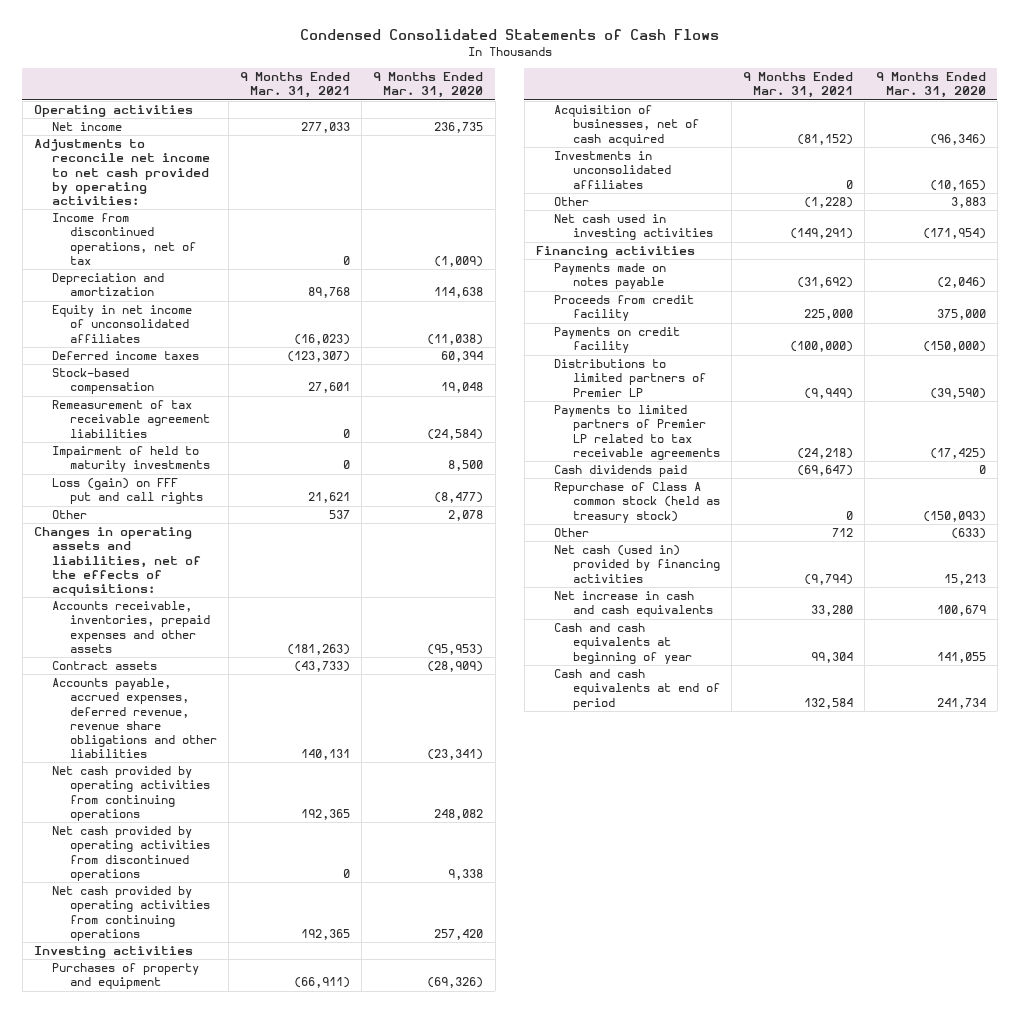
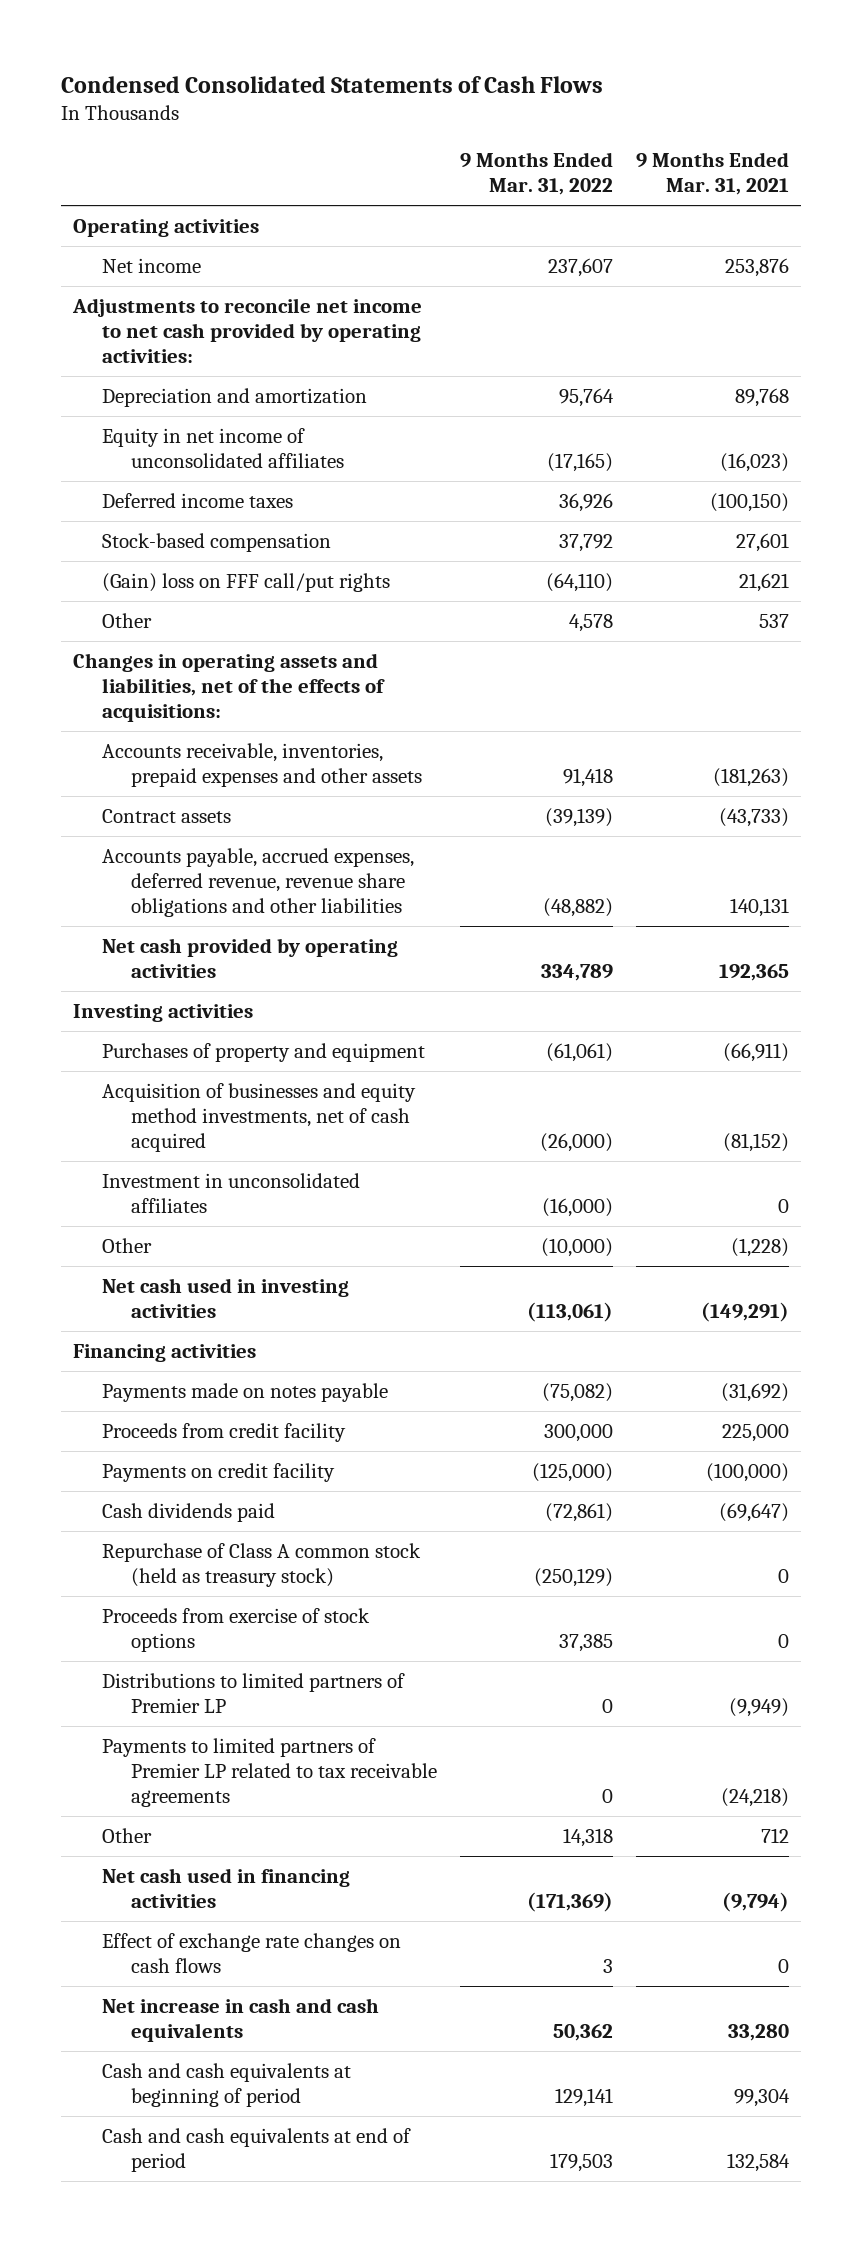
[373,72,484,99] 9 Months Ended Mar. 31, 2020 -> none
none -> [460,152,614,196] 9 Months Ended Mar. 31, 2022
[301,122,351,134] 277,033 -> [725,257,790,277] 253,876
[52,213,197,265] Income from discontinued operations, net of tax -> none
[287,351,351,363] (123,307) -> [710,492,790,512] (100,150)
[52,400,211,438] Remeasurement of tax receivable agreement liabilities -> none
[52,446,211,473] Impairment of held to maturity investments -> none
[52,478,204,505] Loss (gain) on FFF put and call rights -> [102,572,391,592] (Gain) loss on FFF call/put rights
[52,766,211,821] Net cash provided by operating activities from continuing operations -> none
[52,826,211,881] Net cash provided by operating activities from discontinued operations -> none
[52,886,211,941] Net cash provided by operating activities from continuing operations -> [102,937,399,978] Net cash provided by operating activities
[554,105,699,146] Acquisition of businesses, net of cash acquired -> [102,1082,417,1152] Acquisition of businesses and equity method investments, net of cash acquired
[554,151,671,189] Investments in unconsolidated affiliates -> [102,1172,361,1213] Investment in unconsolidated affiliates
none -> [102,1607,371,1652] Proceeds from exercise of stock options
[554,359,706,397] Distributions to limited partners of Premier LP -> [102,1672,406,1713] Distributions to limited partners of Premier LP
[554,405,720,460] Payments to limited partners of Premier LP related to tax receivable agreements -> [102,1737,438,1807] Payments to limited partners of Premier LP related to tax receivable agreements
[554,545,720,583] Net cash (used in) provided by financing activities -> [102,1867,351,1908] Net cash used in financing activities
none -> [102,1932,402,1973] Effect of exchange rate changes on cash flows
[554,623,692,664] Cash and cash equivalents at beginning of year -> [102,2062,352,2107] Cash and cash equivalents at beginning of period

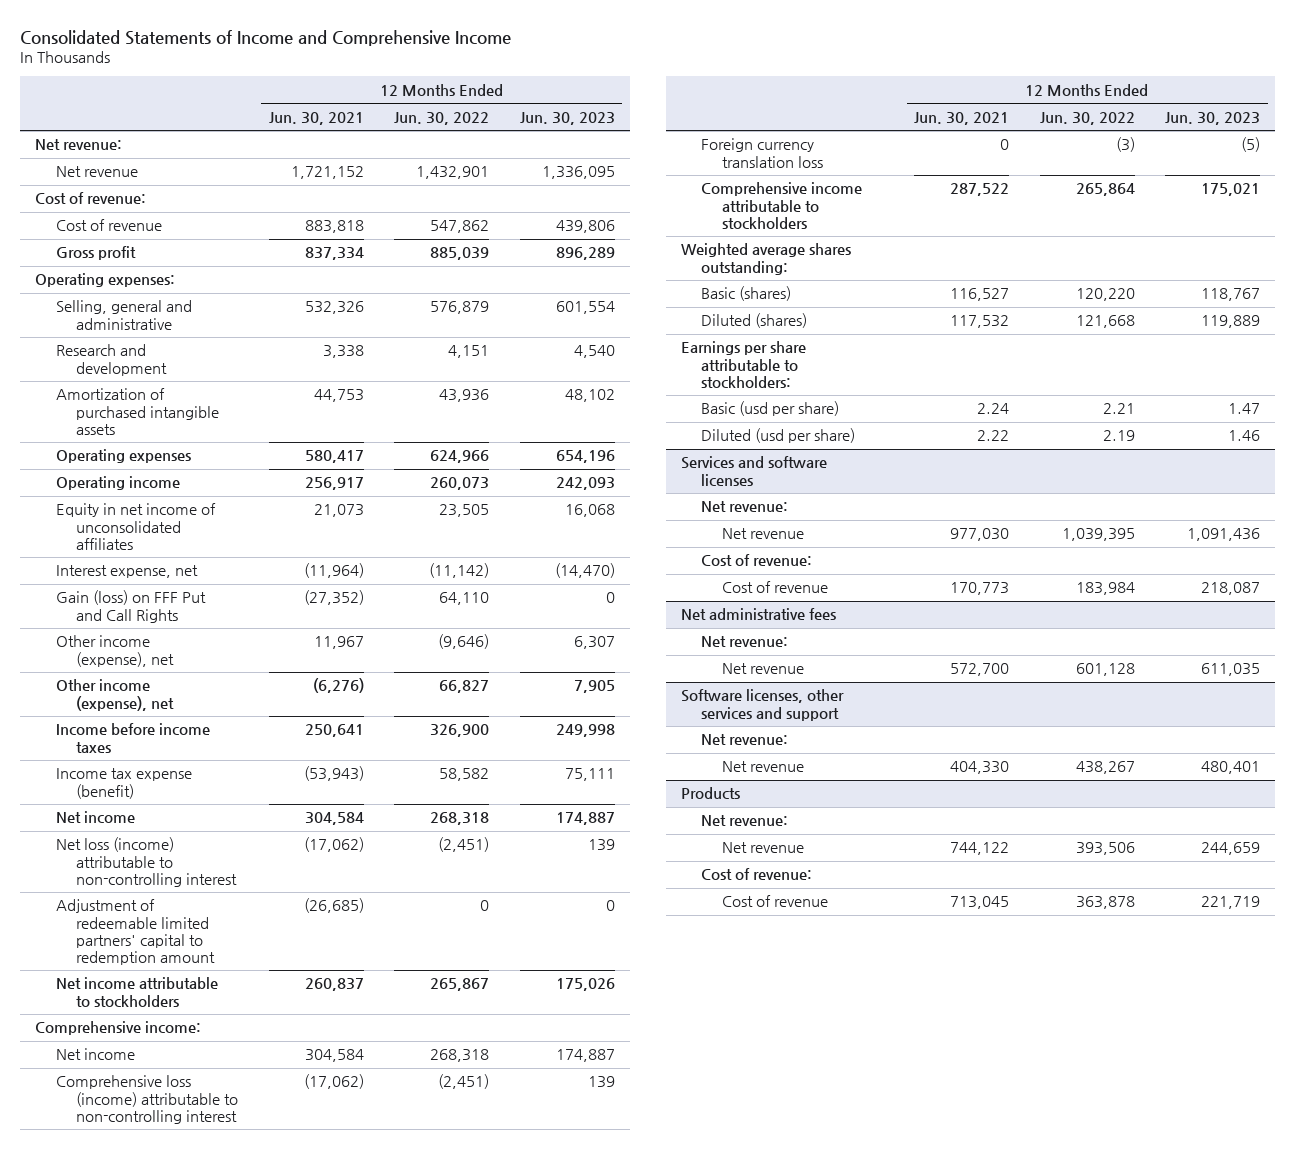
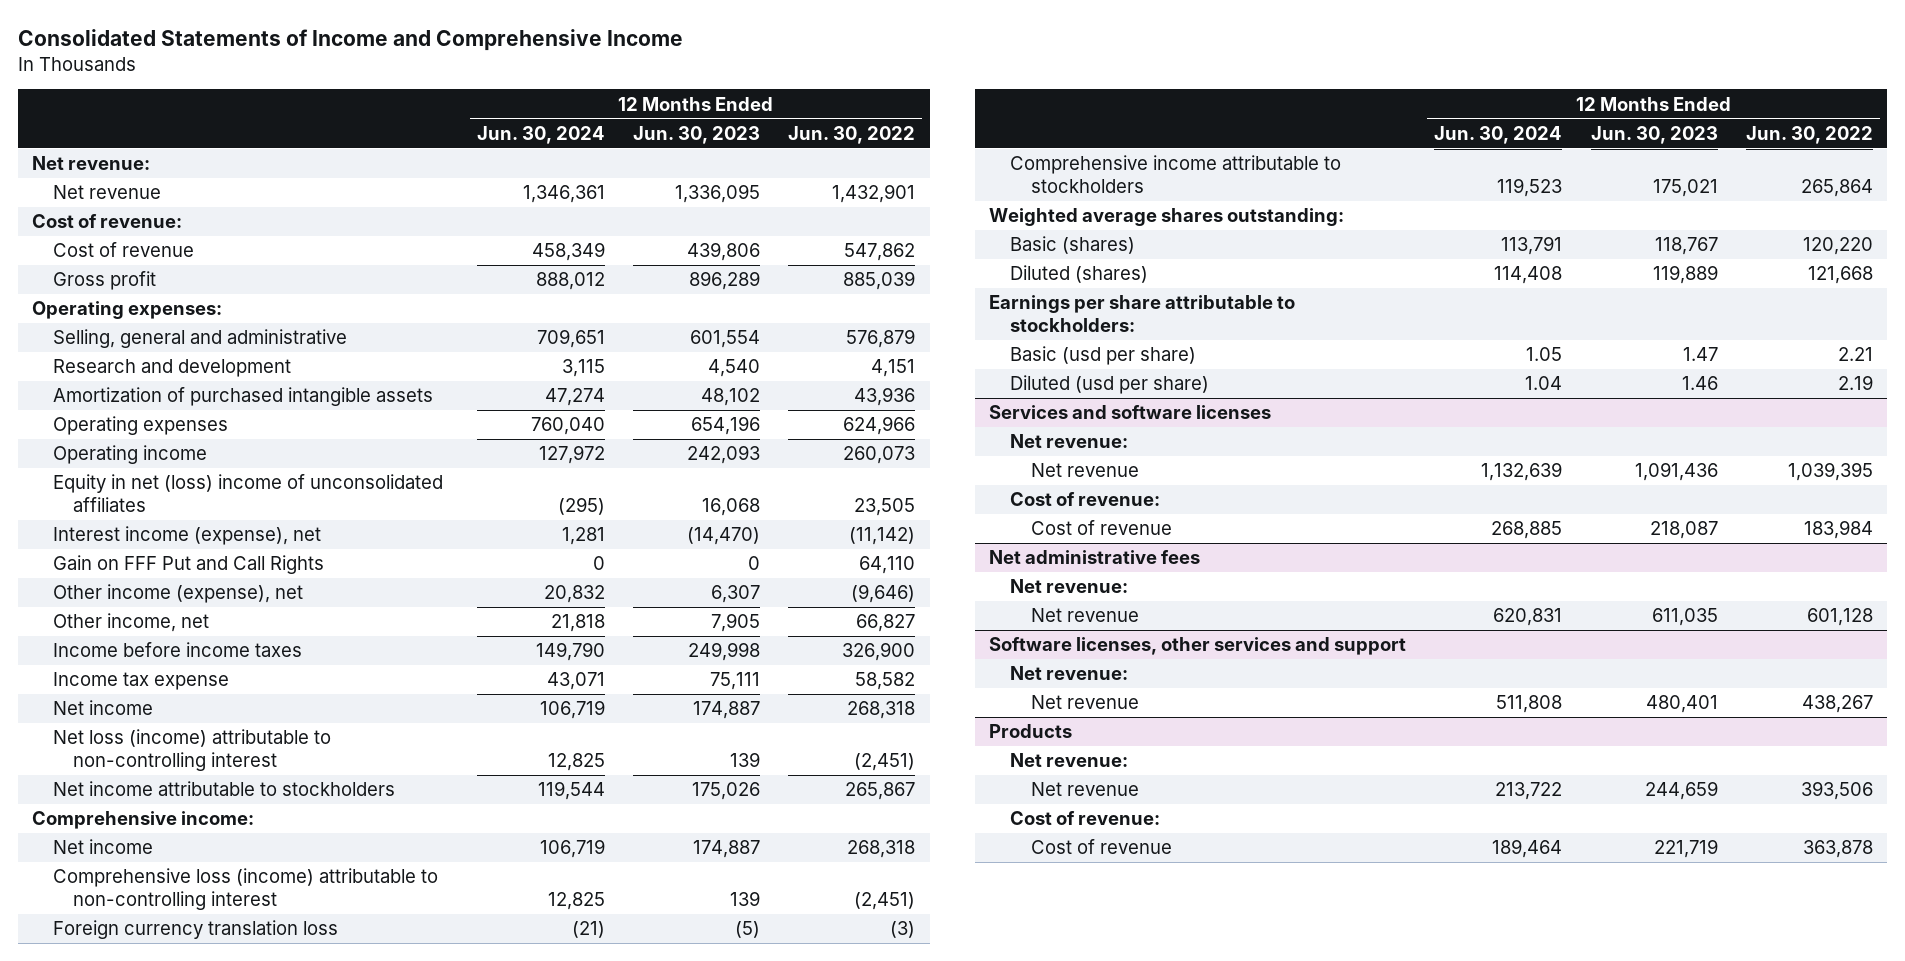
[268,111,364,125] Jun. 30, 2021 -> none
none -> [477,125,606,144] Jun. 30, 2024
[55,503,216,550] Equity in net income of unconsolidated affiliates -> [52,474,443,512] Equity in net (loss) income of unconsolidated affiliates
[55,565,198,579] Interest expense, net -> [52,526,321,546] Interest income (expense), net
[55,590,206,623] Gain (loss) on FFF Put and Call Rights -> [52,555,324,575] Gain on FFF Put and Call Rights
[55,679,175,711] Other income (expense), net -> [52,613,209,633] Other income, net
[55,768,192,799] Income tax expense (benefit) -> [52,672,229,691] Income tax expense
[55,899,216,965] Adjustment of redeemable limited partners' capital to redemption amount -> none

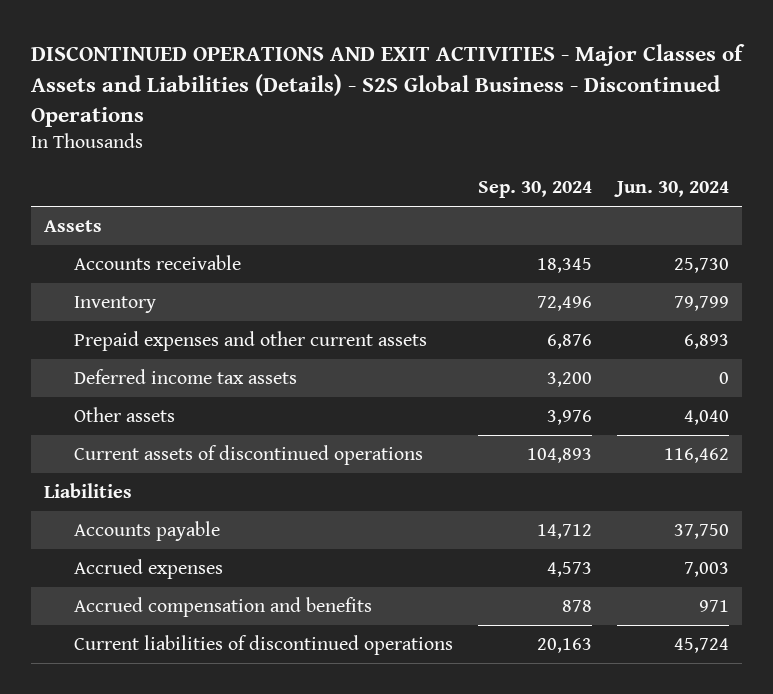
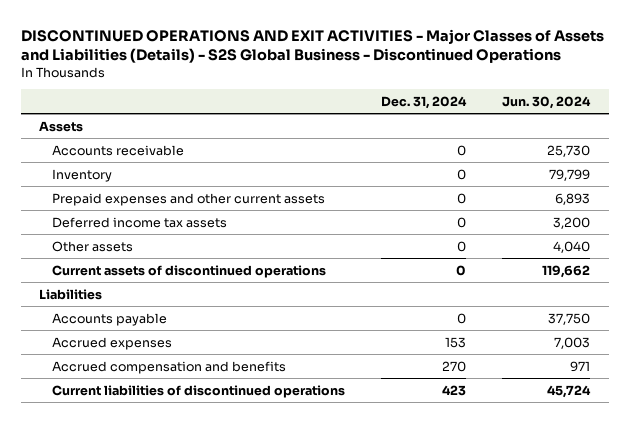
[477,181,592,199] Sep. 30, 2024 -> none
none -> [381,95,468,109] Dec. 31, 2024
[719,372,730,385] 0 -> [553,216,591,229] 3,200
[664,448,730,464] 116,462 -> [542,264,591,278] 119,662

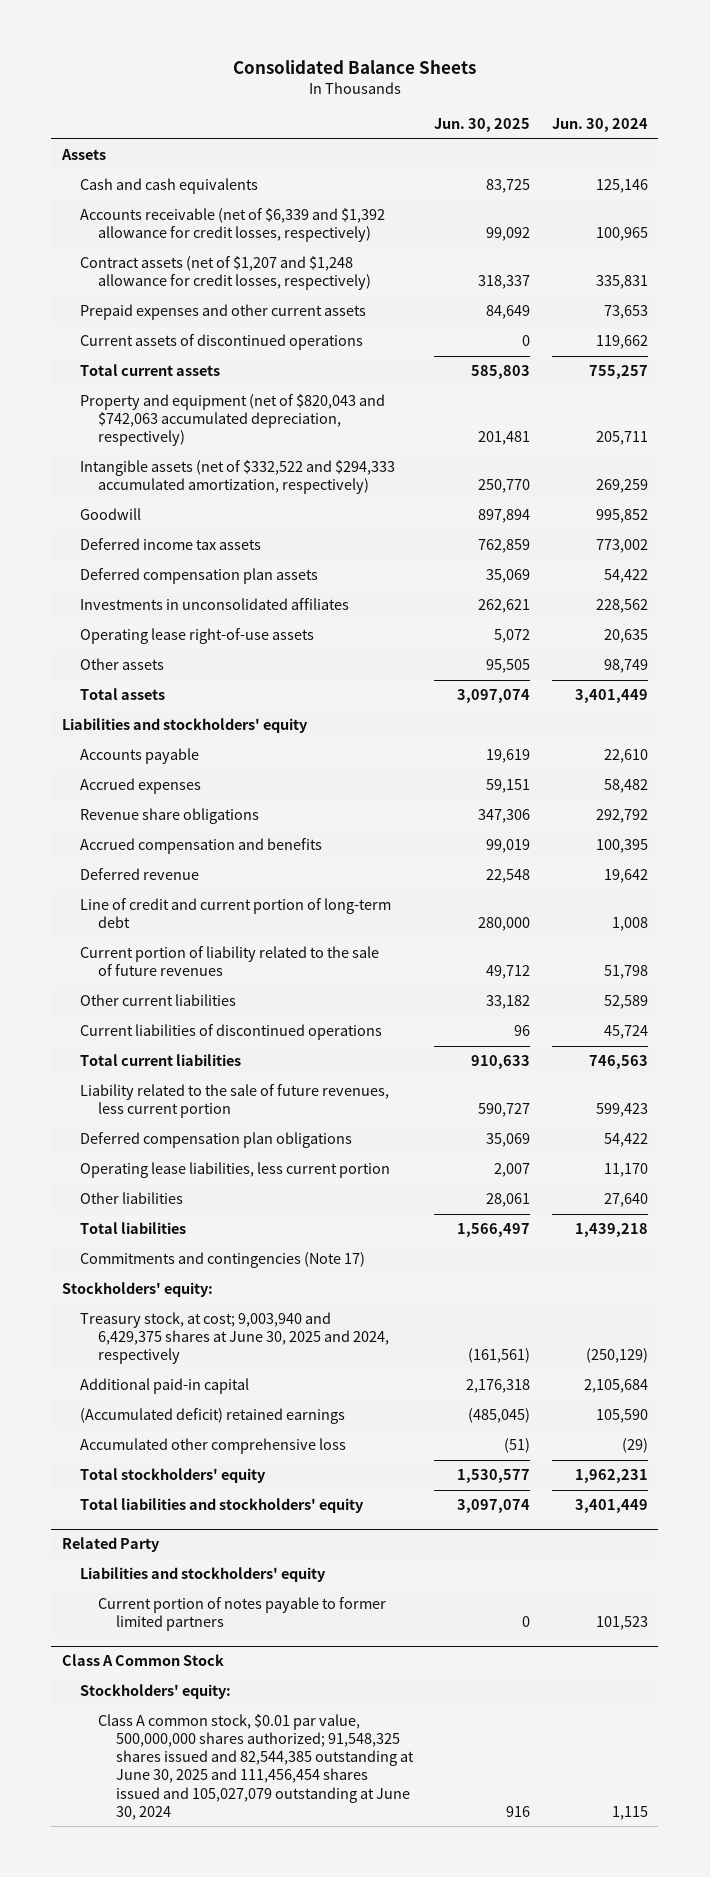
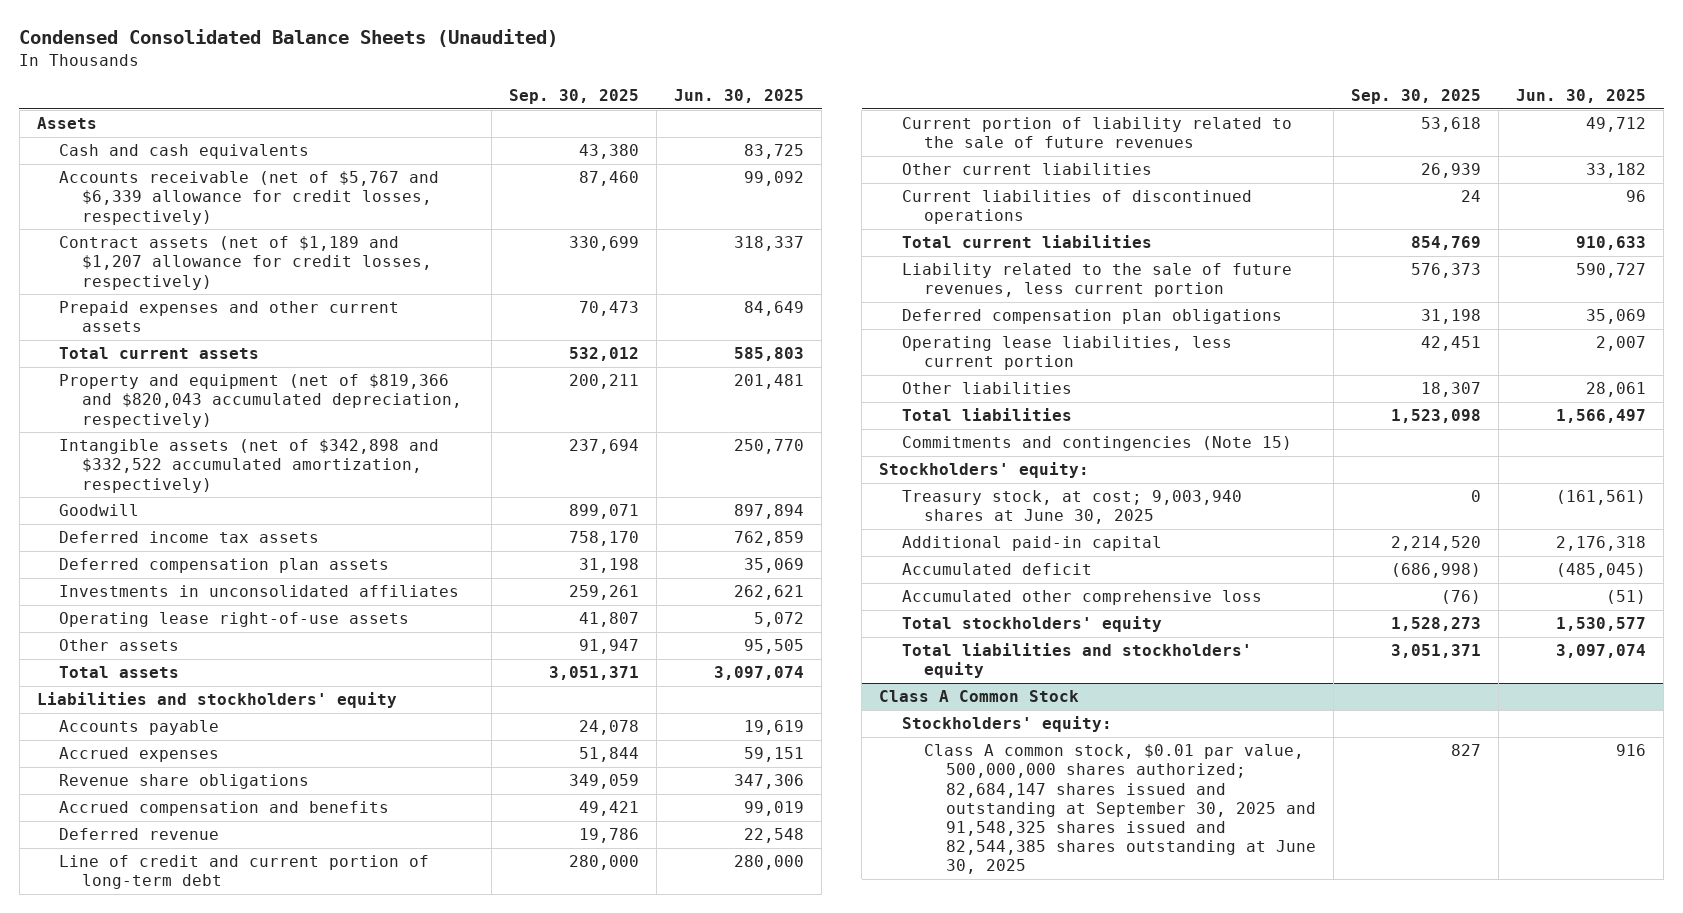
[232,60,476,75] Consolidated Balance Sheets -> [19,29,559,48] Condensed Consolidated Balance Sheets (Unaudited)
[551,118,648,133] Jun. 30, 2024 -> none
none -> [509,89,640,105] Sep. 30, 2025
[80,208,386,243] Accounts receivable (net of $6,339 and $1,392 allowance for credit losses, respectively) -> [59,171,440,225] Accounts receivable (net of $5,767 and $6,339 allowance for credit losses, respectively)
[80,256,372,291] Contract assets (net of $1,207 and $1,248 allowance for credit losses, respectively) -> [59,236,432,290] Contract assets (net of $1,189 and $1,207 allowance for credit losses, respectively)
[80,334,364,351] Current assets of discontinued operations -> none
[80,394,386,447] Property and equipment (net of $820,043 and $742,063 accumulated depreciation, respectively) -> [59,374,462,428] Property and equipment (net of $819,366 and $820,043 accumulated depreciation, respectively)
[80,460,396,495] Intangible assets (net of $332,522 and $294,333 accumulated amortization, respectively) -> [59,439,440,493] Intangible assets (net of $342,898 and $332,522 accumulated amortization, respectively)
[80,1252,366,1269] Commitments and contingencies (Note 17) -> [901,436,1292,452] Commitments and contingencies (Note 15)
[80,1312,390,1365] Treasury stock, at cost; 9,003,940 and 6,429,375 shares at June 30, 2025 and 2024, respectively -> [901,490,1242,525] Treasury stock, at cost; 9,003,940 shares at June 30, 2025
[80,1408,346,1425] (Accumulated deficit) retained earnings -> [901,563,1092,576] Accumulated deficit
[62,1537,161,1553] Related Party -> none
[80,1567,327,1583] Liabilities and stockholders' equity -> none
[98,1597,387,1632] Current portion of notes payable to former limited partners -> none
[98,1714,415,1820] Class A common stock, $0.01 par value, 500,000,000 shares authorized; 91,548,325 shares issued and 82,544,385 outstanding at June 30, 2025 and 111,456,454 shares issued and 105,027,079 outstanding at June 30, 2024 -> [924,744,1317,874] Class A common stock, $0.01 par value, 500,000,000 shares authorized; 82,684,147 shares issued and outstanding at September 30, 2025 and 91,548,325 shares issued and 82,544,385 shares outstanding at June 30, 2025

